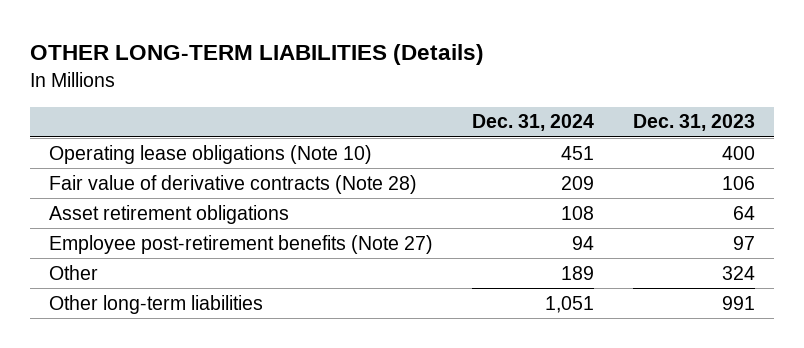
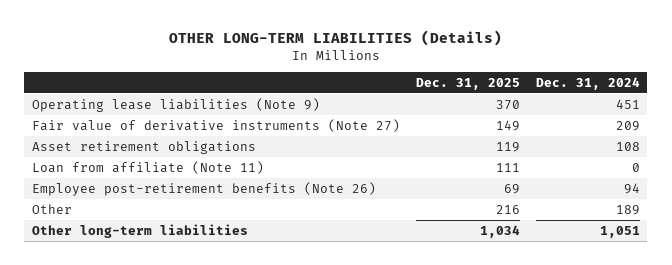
[632,114,755,132] Dec. 31, 2023 -> none
none -> [415,77,520,90] Dec. 31, 2025
[49,144,373,164] Operating lease obligations (Note 10) -> [32,97,321,112] Operating lease liabilities (Note 9)
[49,174,418,194] Fair value of derivative contracts (Note 28) -> [32,118,401,132] Fair value of derivative instruments (Note 27)
none -> [32,160,265,174] Loan from affiliate (Note 11)
[49,234,434,254] Employee post-retirement benefits (Note 27) -> [32,181,377,196] Employee post-retirement benefits (Note 26)

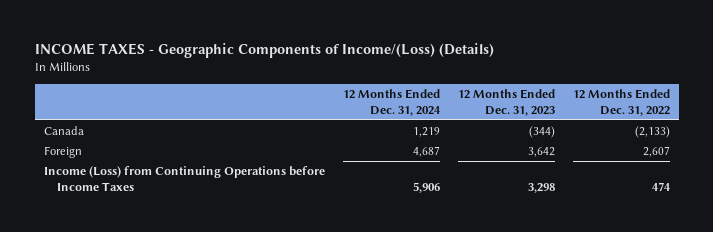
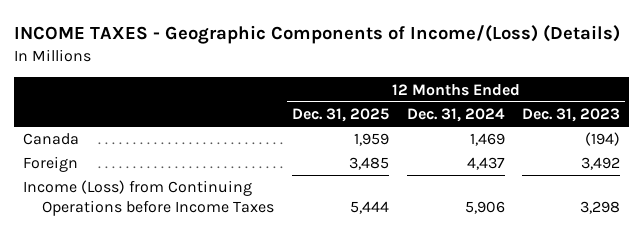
[572,89,670,117] 12 Months Ended Dec. 31, 2022 -> none
none -> [291,108,389,123] Dec. 31, 2025
[412,126,440,137] 1,219 -> [469,133,505,147] 1,469
[528,125,555,138] (344) -> [585,132,621,147] (194)
[412,145,440,157] 4,687 -> [466,157,505,171] 4,437
[527,146,555,157] 3,642 -> [581,157,621,171] 3,492

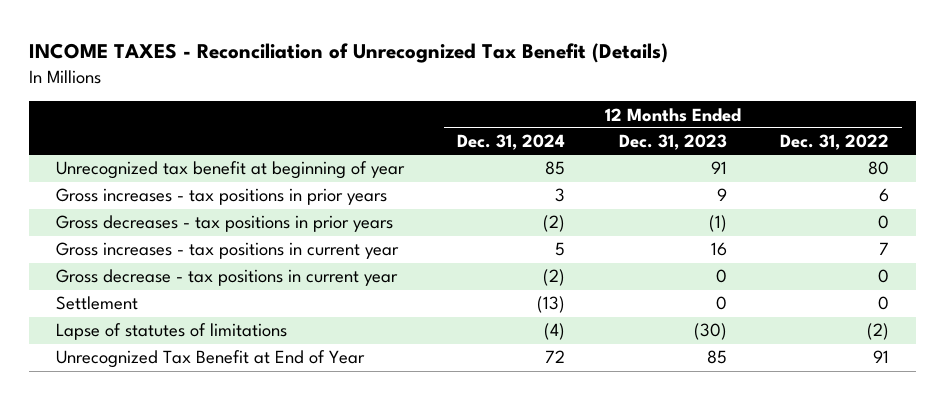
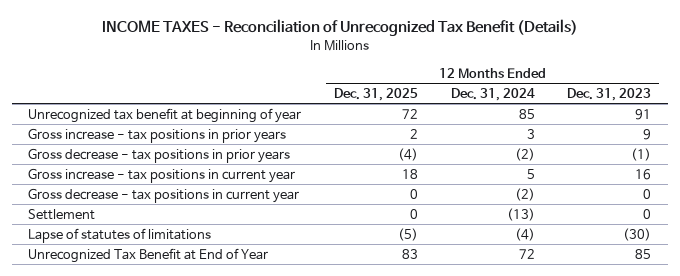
[780,134,890,151] Dec. 31, 2022 -> none
none -> [333,87,418,101] Dec. 31, 2025
[55,188,387,206] Gross increases - tax positions in prior years -> [28,127,287,143] Gross increase - tax positions in prior years
[55,215,393,233] Gross decreases - tax positions in prior years -> [28,147,291,163] Gross decrease - tax positions in prior years
[55,242,399,260] Gross increases - tax positions in current year -> [28,167,296,183] Gross increase - tax positions in current year

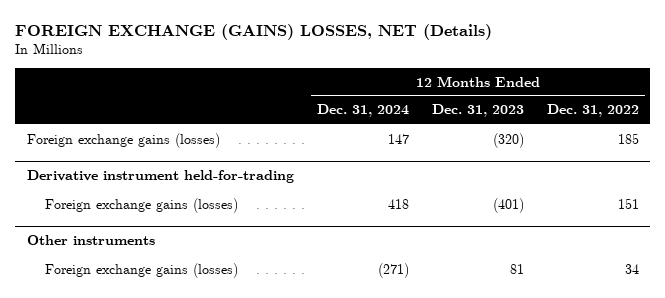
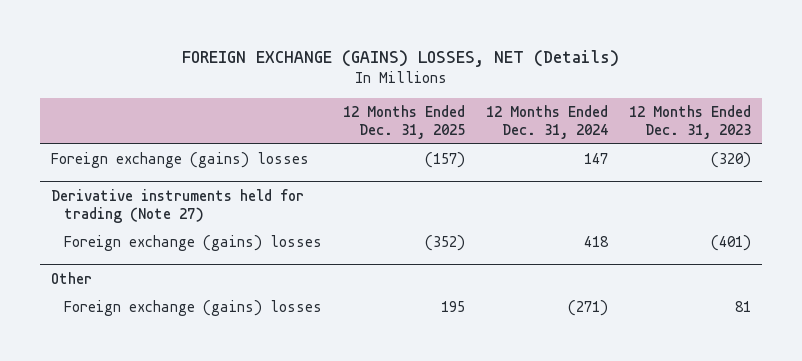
[546,104,639,118] Dec. 31, 2022 -> none
none -> [343,105,466,139] 12 Months Ended Dec. 31, 2025
[26,132,220,148] Foreign exchange gains (losses) -> [50,152,309,169] Foreign exchange (gains) losses
[26,170,294,184] Derivative instrument held-for-trading -> [50,189,304,223] Derivative instruments held for trading (Note 27)
[45,197,239,213] Foreign exchange gains (losses) -> [64,235,323,252] Foreign exchange (gains) losses
[26,235,155,246] Other instruments -> [50,272,92,285] Other
[45,262,239,278] Foreign exchange gains (losses) -> [64,300,323,317] Foreign exchange (gains) losses

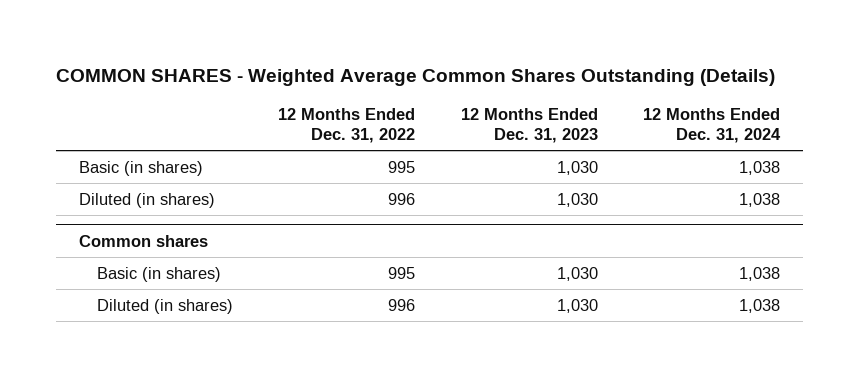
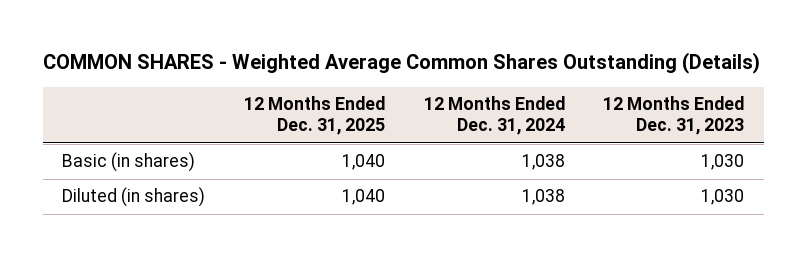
[278,108,416,143] 12 Months Ended Dec. 31, 2022 -> none
none -> [243,96,385,136] 12 Months Ended Dec. 31, 2025
[78,234,208,247] Common shares -> none
[96,266,221,282] Basic (in shares) -> none
[96,298,233,314] Diluted (in shares) -> none

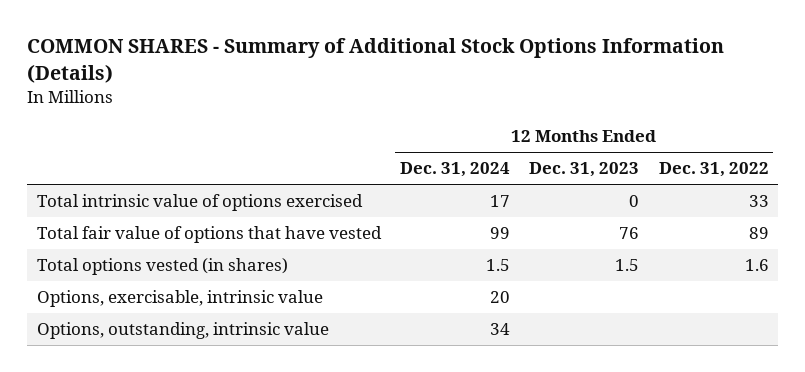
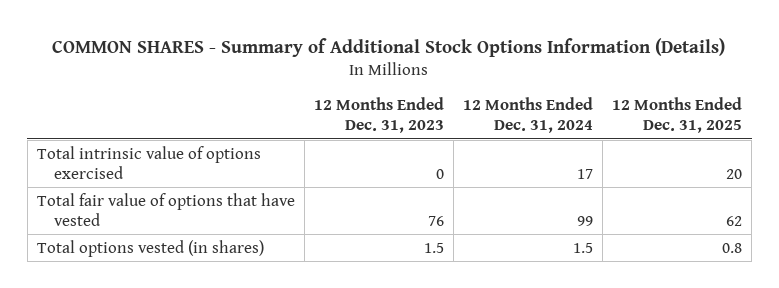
[658,162,769,178] Dec. 31, 2022 -> none
none -> [612,97,743,134] 12 Months Ended Dec. 31, 2025
[36,290,323,308] Options, exercisable, intrinsic value -> none
[36,322,329,340] Options, outstanding, intrinsic value -> none

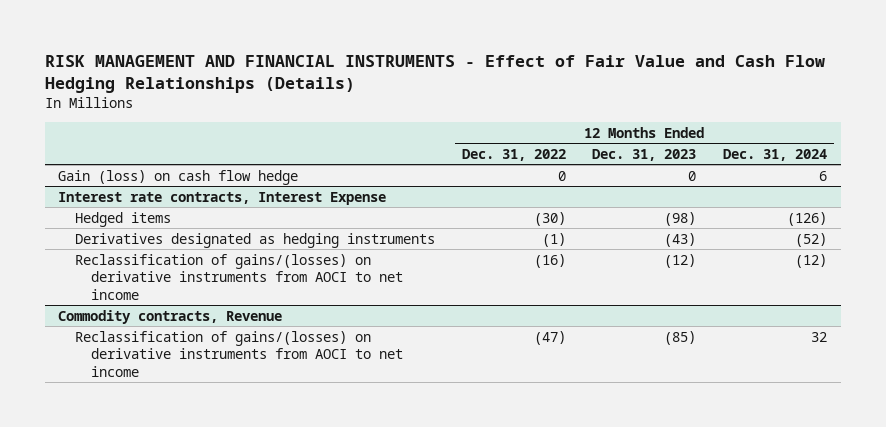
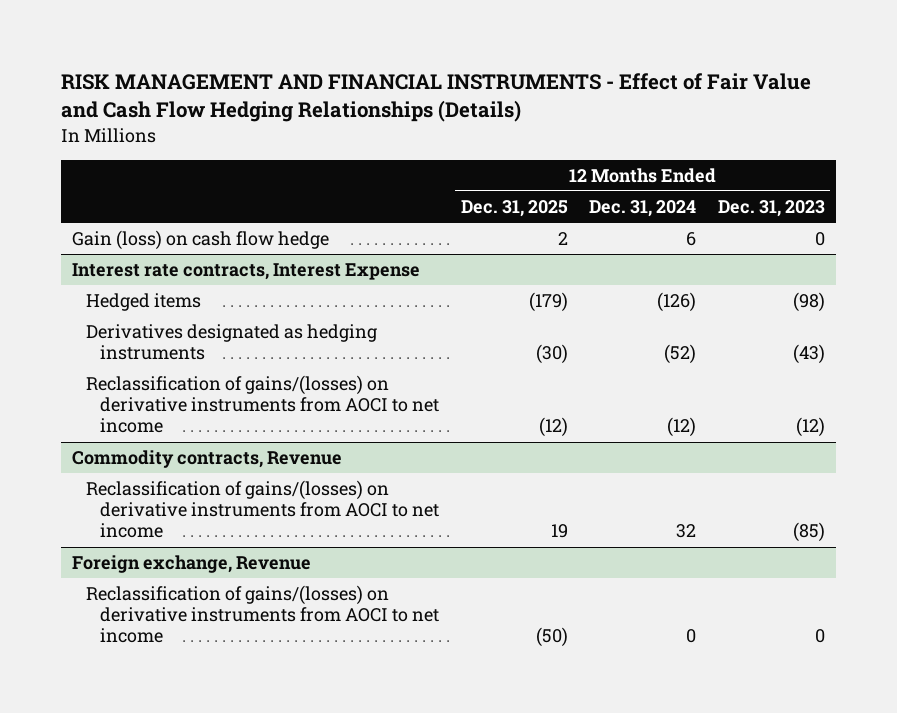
[461,148,566,161] Dec. 31, 2022 -> none
none -> [460,200,568,218] Dec. 31, 2025
none -> [72,555,312,574] Foreign exchange, Revenue
none -> [86,585,440,644] Reclassification of gains/(losses) on derivative instruments from AOCI to net income

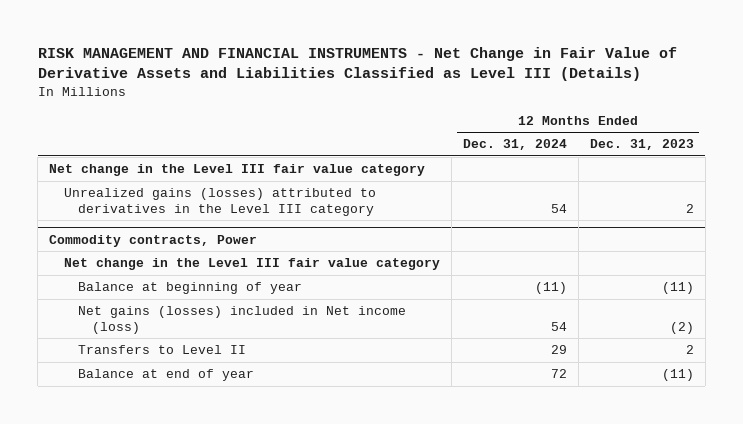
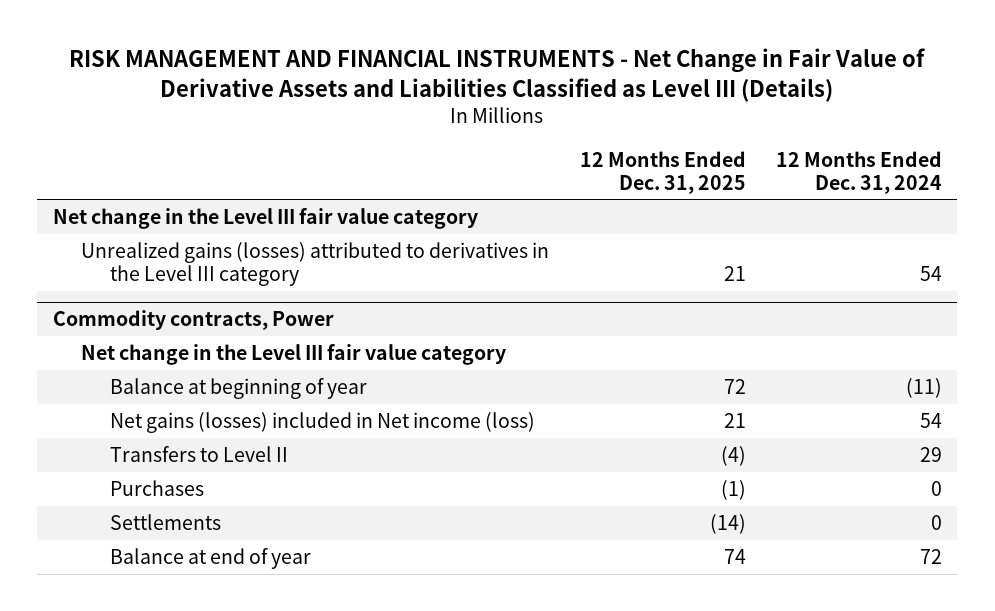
[589,139,694,151] Dec. 31, 2023 -> none
none -> [579,150,746,194] 12 Months Ended Dec. 31, 2025
none -> [110,479,205,496] Purchases
none -> [110,513,222,530] Settlements

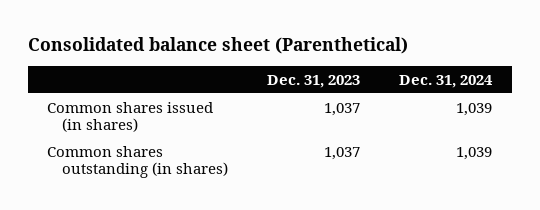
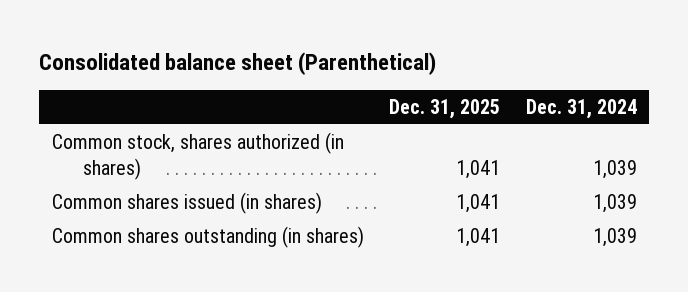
[266,74,360,88] Dec. 31, 2023 -> none
none -> [389,98,501,119] Dec. 31, 2025
none -> [51,131,344,180] Common stock, shares authorized (in shares)

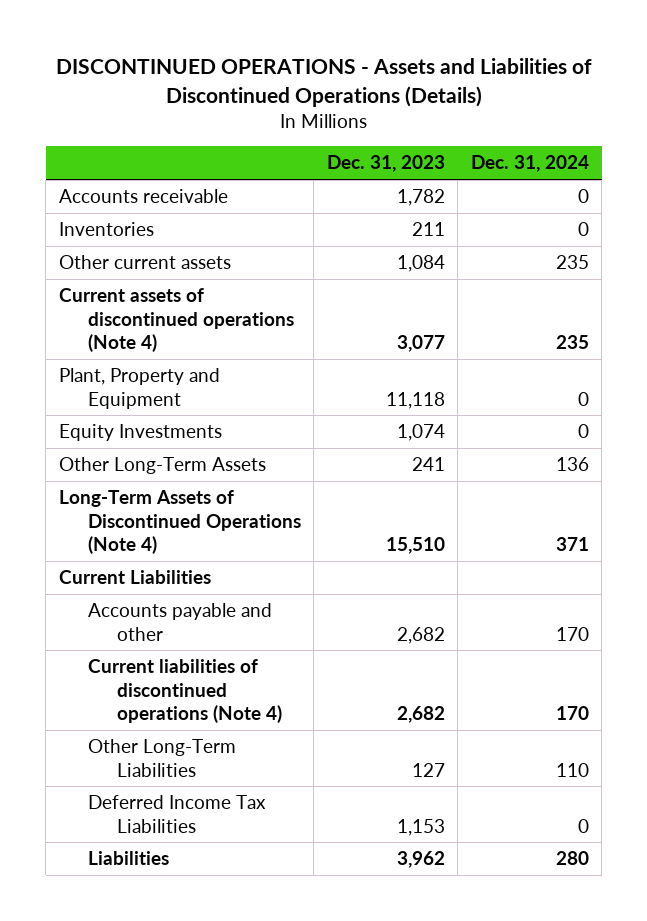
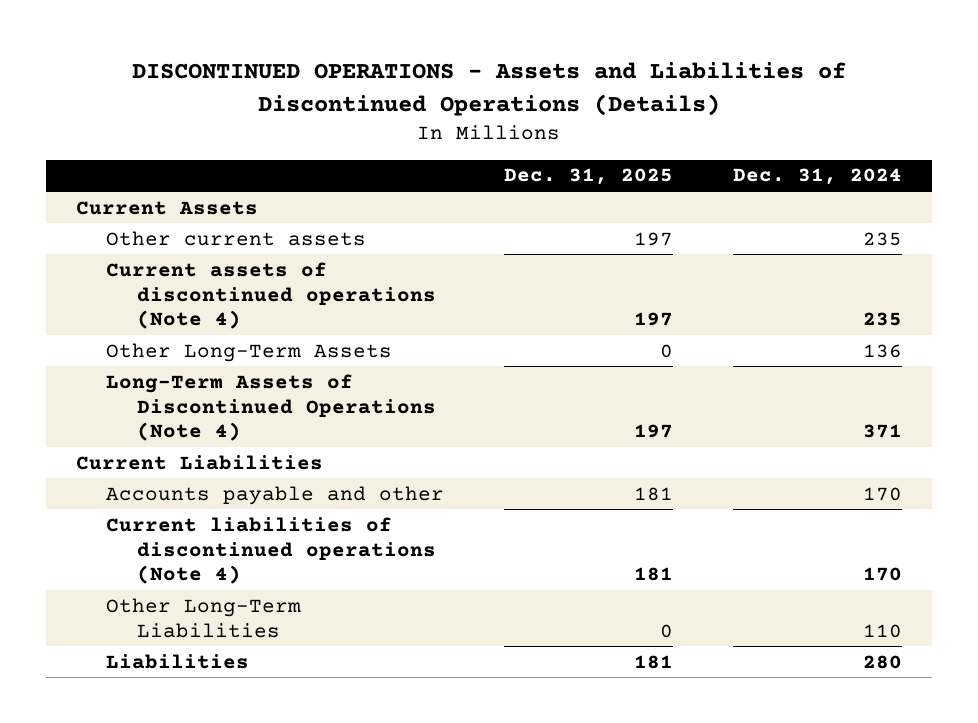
[326,155,445,173] Dec. 31, 2023 -> none
none -> [504,168,674,186] Dec. 31, 2025
[58,189,228,204] Accounts receivable -> none
[58,222,154,237] Inventories -> none
none -> [75,200,258,215] Current Assets
[58,368,220,409] Plant, Property and Equipment -> none
[58,424,222,442] Equity Investments -> none
[87,795,266,833] Deferred Income Tax Liabilities -> none

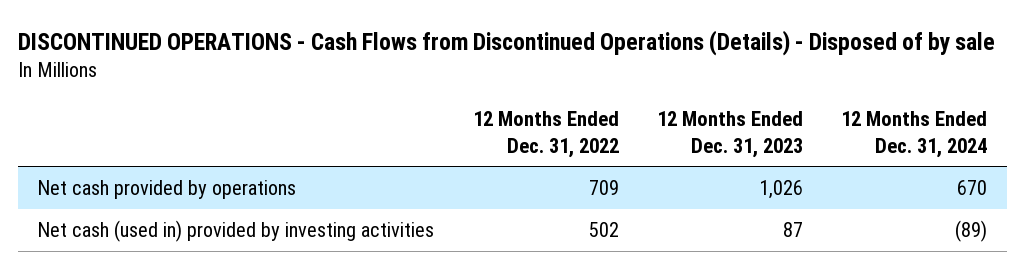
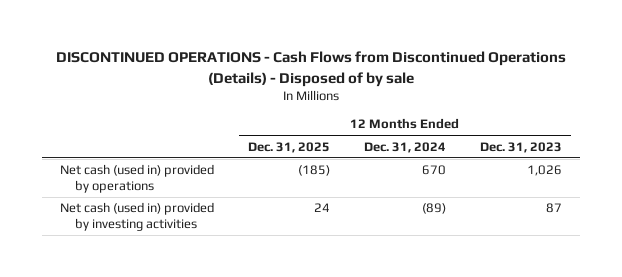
[472,111,619,158] 12 Months Ended Dec. 31, 2022 -> none
none -> [247,141,330,153] Dec. 31, 2025
[37,180,297,200] Net cash provided by operations -> [59,164,214,194] Net cash (used in) provided by operations

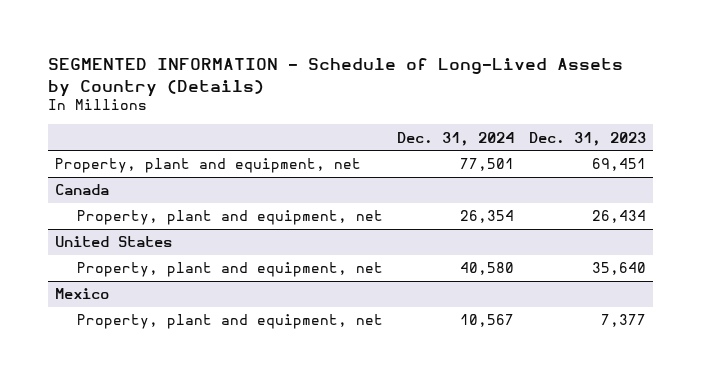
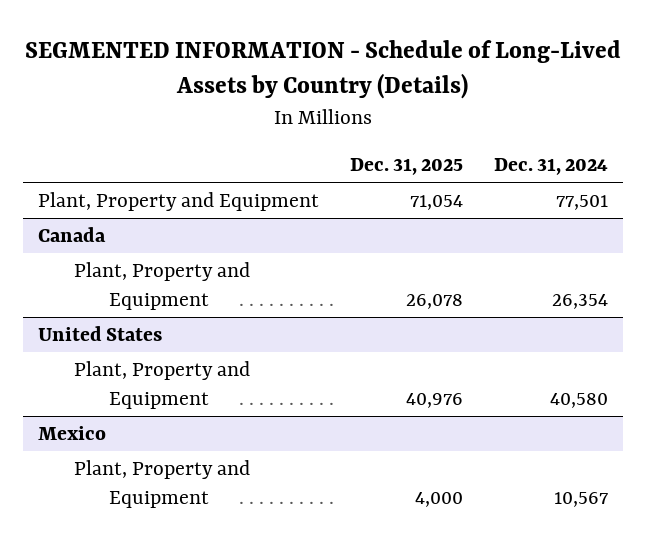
[528,131,646,146] Dec. 31, 2023 -> none
none -> [349,158,463,176] Dec. 31, 2025
[55,158,362,174] Property, plant and equipment, net -> [37,192,319,212] Plant, Property and Equipment
[76,210,383,226] Property, plant and equipment, net -> [73,262,250,311] Plant, Property and Equipment
[76,262,383,278] Property, plant and equipment, net -> [73,361,250,410] Plant, Property and Equipment
[76,314,383,330] Property, plant and equipment, net -> [73,460,250,509] Plant, Property and Equipment

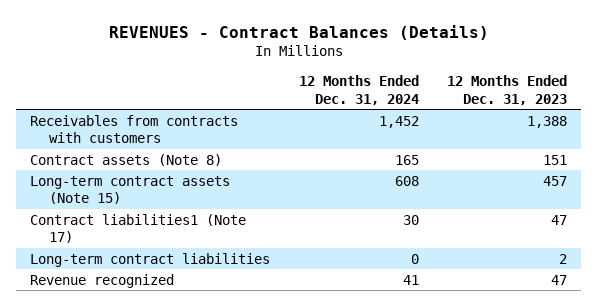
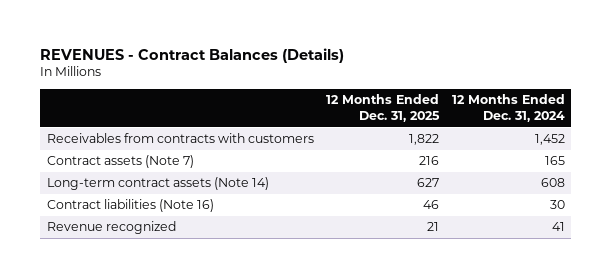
[447,75,568,105] 12 Months Ended Dec. 31, 2023 -> none
none -> [326,94,441,122] 12 Months Ended Dec. 31, 2025
[30,252,271,267] Long-term contract liabilities -> none
[30,153,223,166] Contract assets (Note 8) -> [46,155,194,169] Contract assets (Note 7)
[30,175,231,205] Long-term contract assets (Note 15) -> [46,177,269,191] Long-term contract assets (Note 14)
[30,213,247,244] Contract liabilities1 (Note 17) -> [46,199,214,213] Contract liabilities (Note 16)

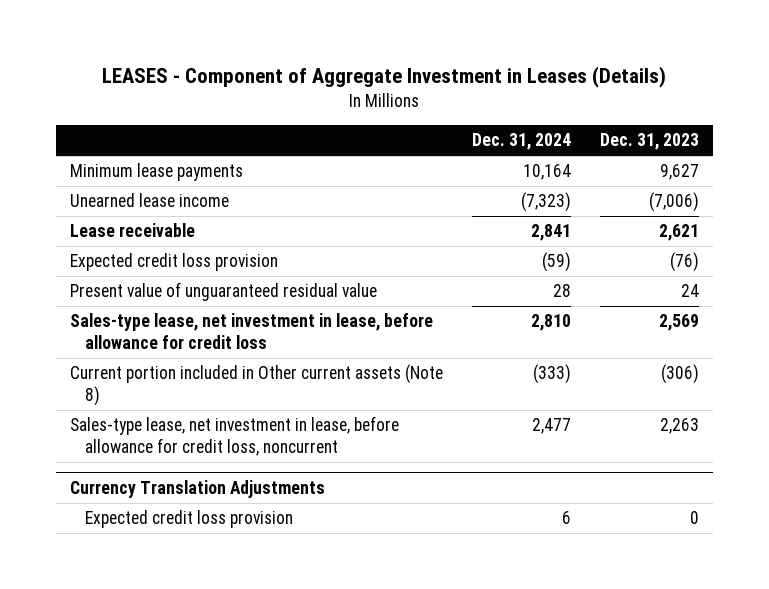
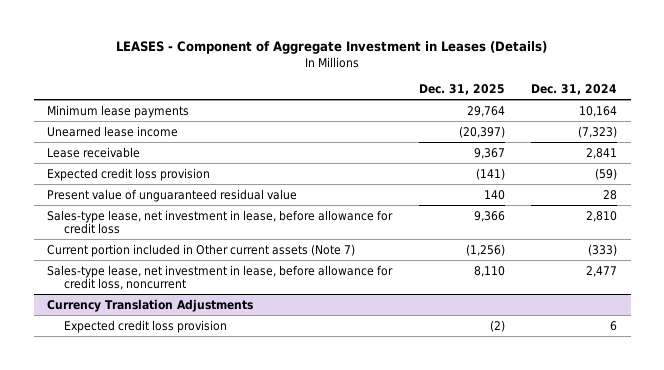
[599,133,699,151] Dec. 31, 2023 -> none
none -> [418,83,505,95] Dec. 31, 2025
[70,364,444,407] Current portion included in Other current assets (Note 8) -> [46,243,355,257] Current portion included in Other current assets (Note 7)

